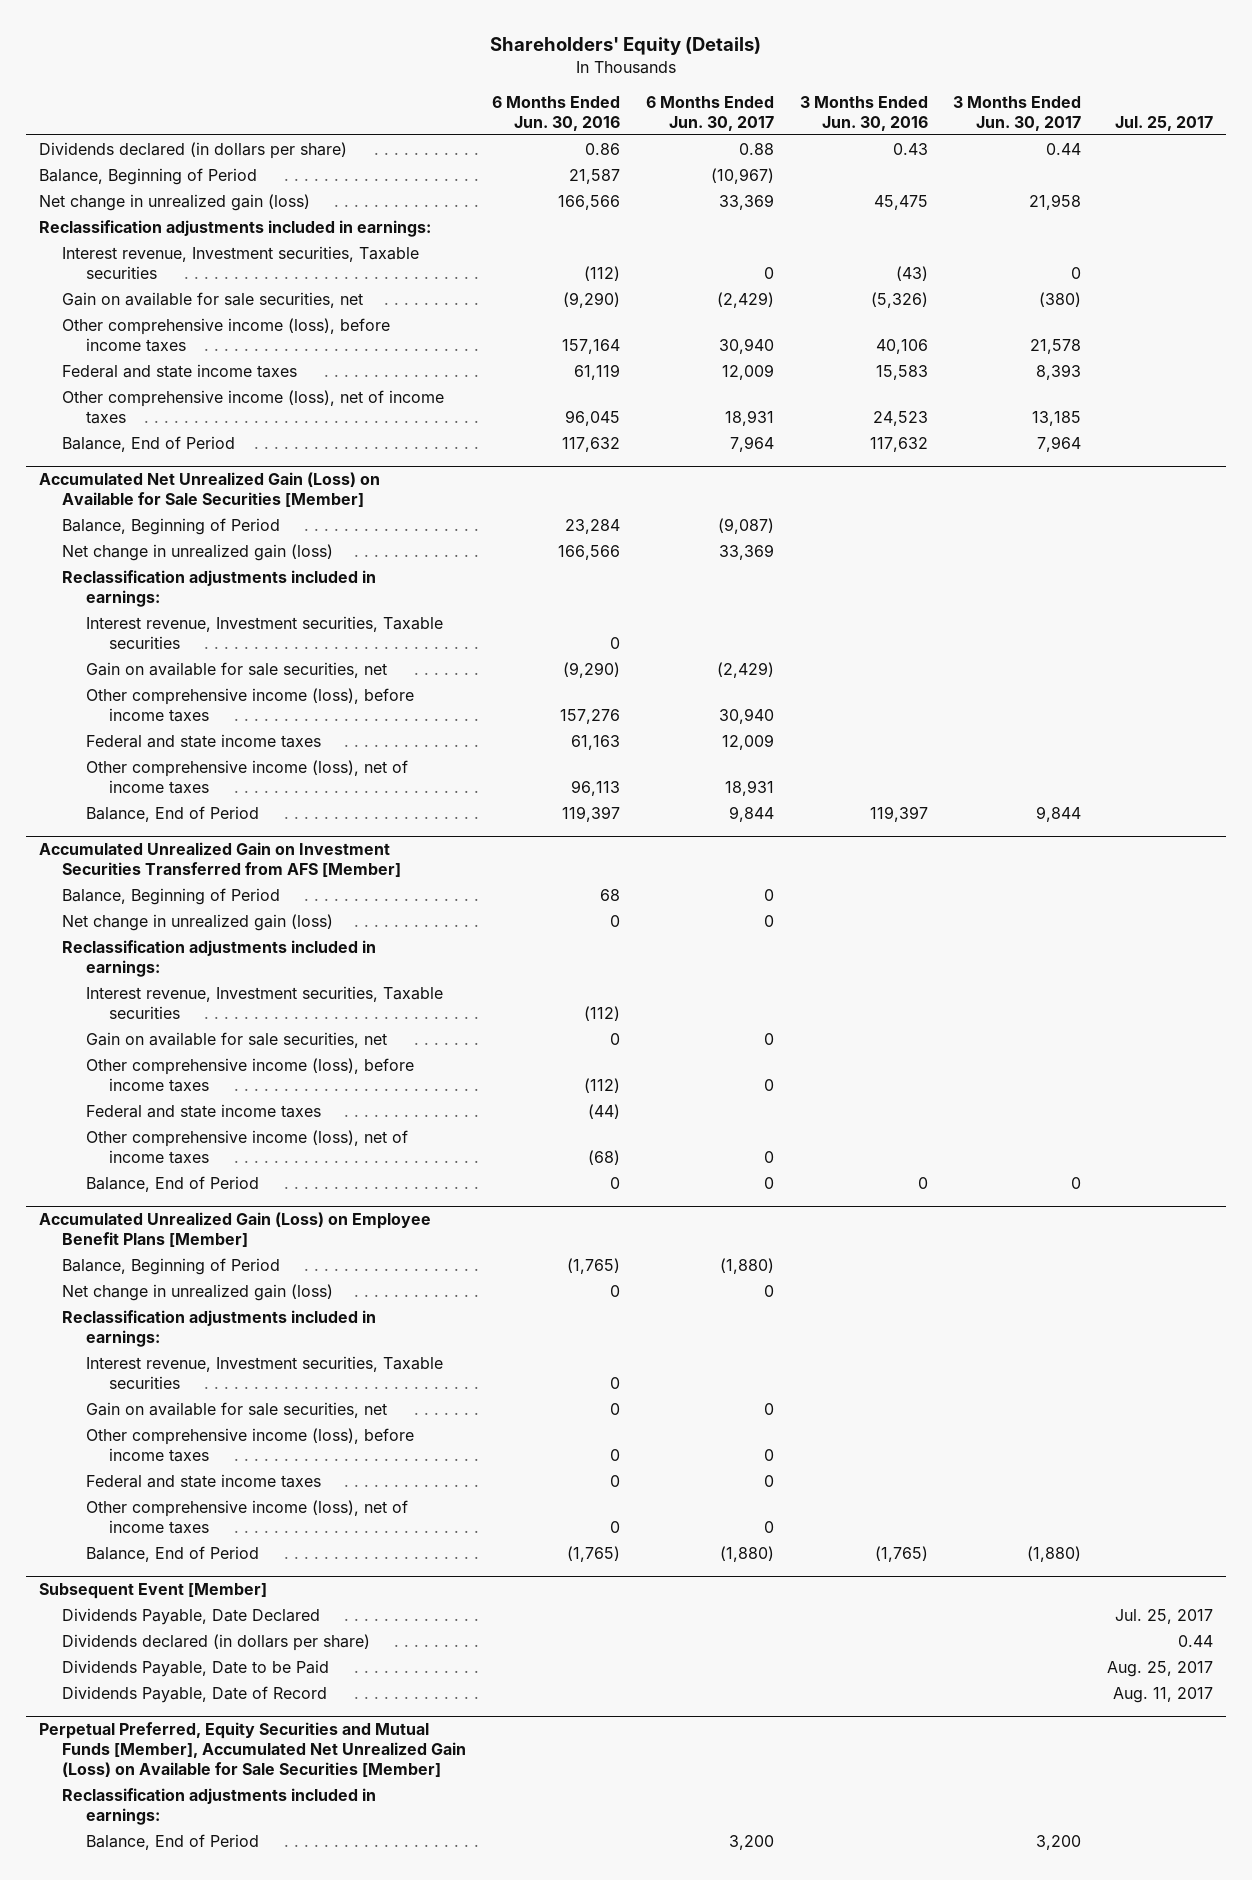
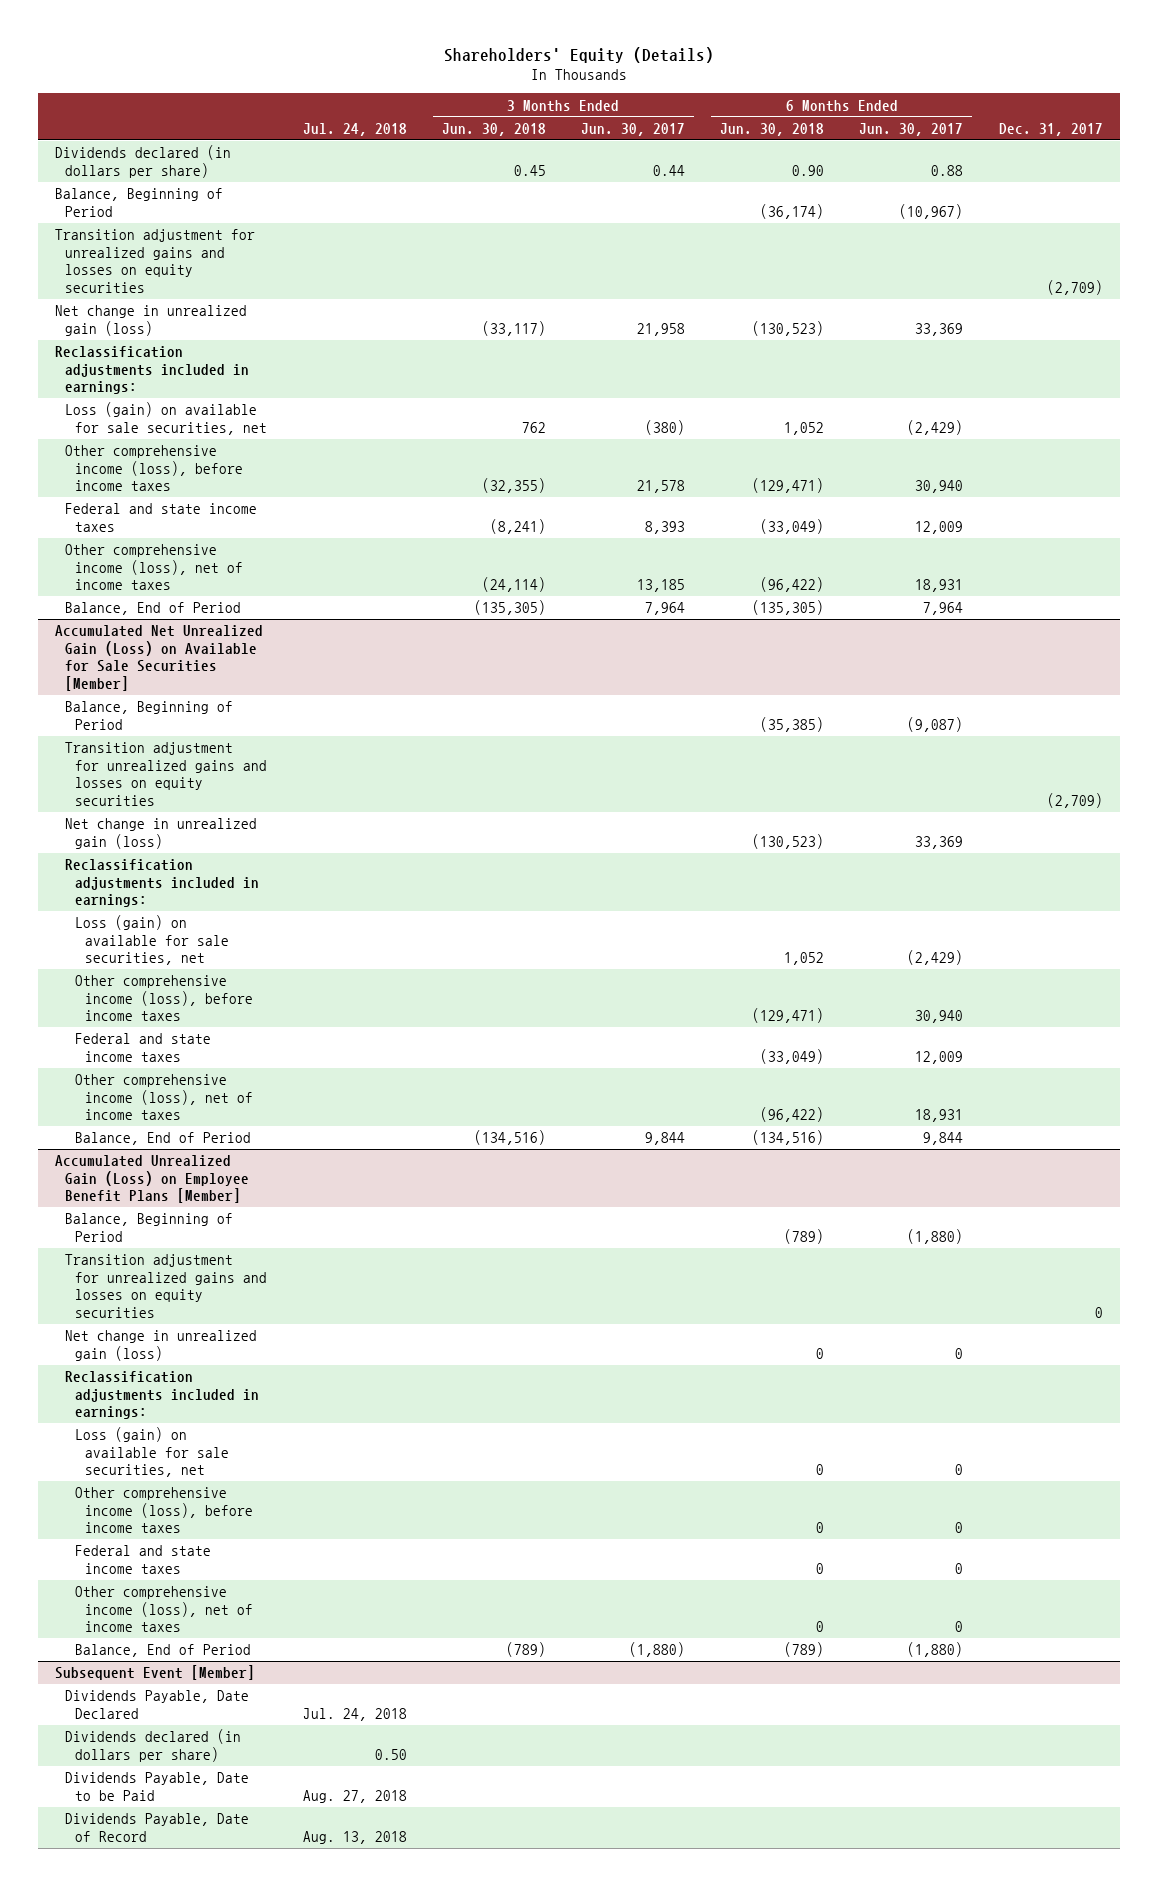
[492,95,621,131] 6 Months Ended Jun. 30, 2016 -> none
[799,95,928,131] 3 Months Ended Jun. 30, 2016 -> none
[1114,115,1213,131] Jul. 25, 2017 -> none
none -> [302,122,407,136] Jul. 24, 2018
none -> [441,122,546,136] Jun. 30, 2018
none -> [720,122,825,136] Jun. 30, 2018
none -> [998,122,1103,136] Dec. 31, 2017
none -> [55,229,256,294] Transition adjustment for unrealized gains and losses on equity securities
[62,245,420,279] Interest revenue, Investment securities, Taxable securities -> none
[62,291,364,308] Gain on available for sale securities, net -> [65,402,268,435] Loss (gain) on available for sale securities, net
none -> [65,742,268,807] Transition adjustment for unrealized gains and losses on equity securities
[85,615,443,649] Interest revenue, Investment securities, Taxable securities -> none
[85,661,387,678] Gain on available for sale securities, net -> [75,915,230,966] Loss (gain) on available for sale securities, net
[38,841,402,877] Accumulated Unrealized Gain on Investment Securities Transferred from AFS [Member] -> none
[62,887,281,905] Balance, Beginning of Period -> none
[62,913,334,931] Net change in unrealized gain (loss) -> none
[62,939,377,977] Reclassification adjustments included in earnings: -> none
[85,985,443,1019] Interest revenue, Investment securities, Taxable securities -> none
[85,1031,387,1048] Gain on available for sale securities, net -> none
[85,1057,414,1092] Other comprehensive income (loss), before income taxes -> none
[85,1103,321,1118] Federal and state income taxes -> none
[85,1129,408,1164] Other comprehensive income (loss), net of income taxes -> none
[85,1175,259,1192] Balance, End of Period -> none
none -> [65,1254,268,1319] Transition adjustment for unrealized gains and losses on equity securities
[85,1355,443,1389] Interest revenue, Investment securities, Taxable securities -> none
[85,1401,387,1418] Gain on available for sale securities, net -> [75,1427,230,1478] Loss (gain) on available for sale securities, net
[38,1721,467,1778] Perpetual Preferred, Equity Securities and Mutual Funds [Member], Accumulated Net Unrealized Gain (Loss) on Available for Sale Securities [Member] -> none
[62,1787,377,1825] Reclassification adjustments included in earnings: -> none
[85,1833,259,1850] Balance, End of Period -> none

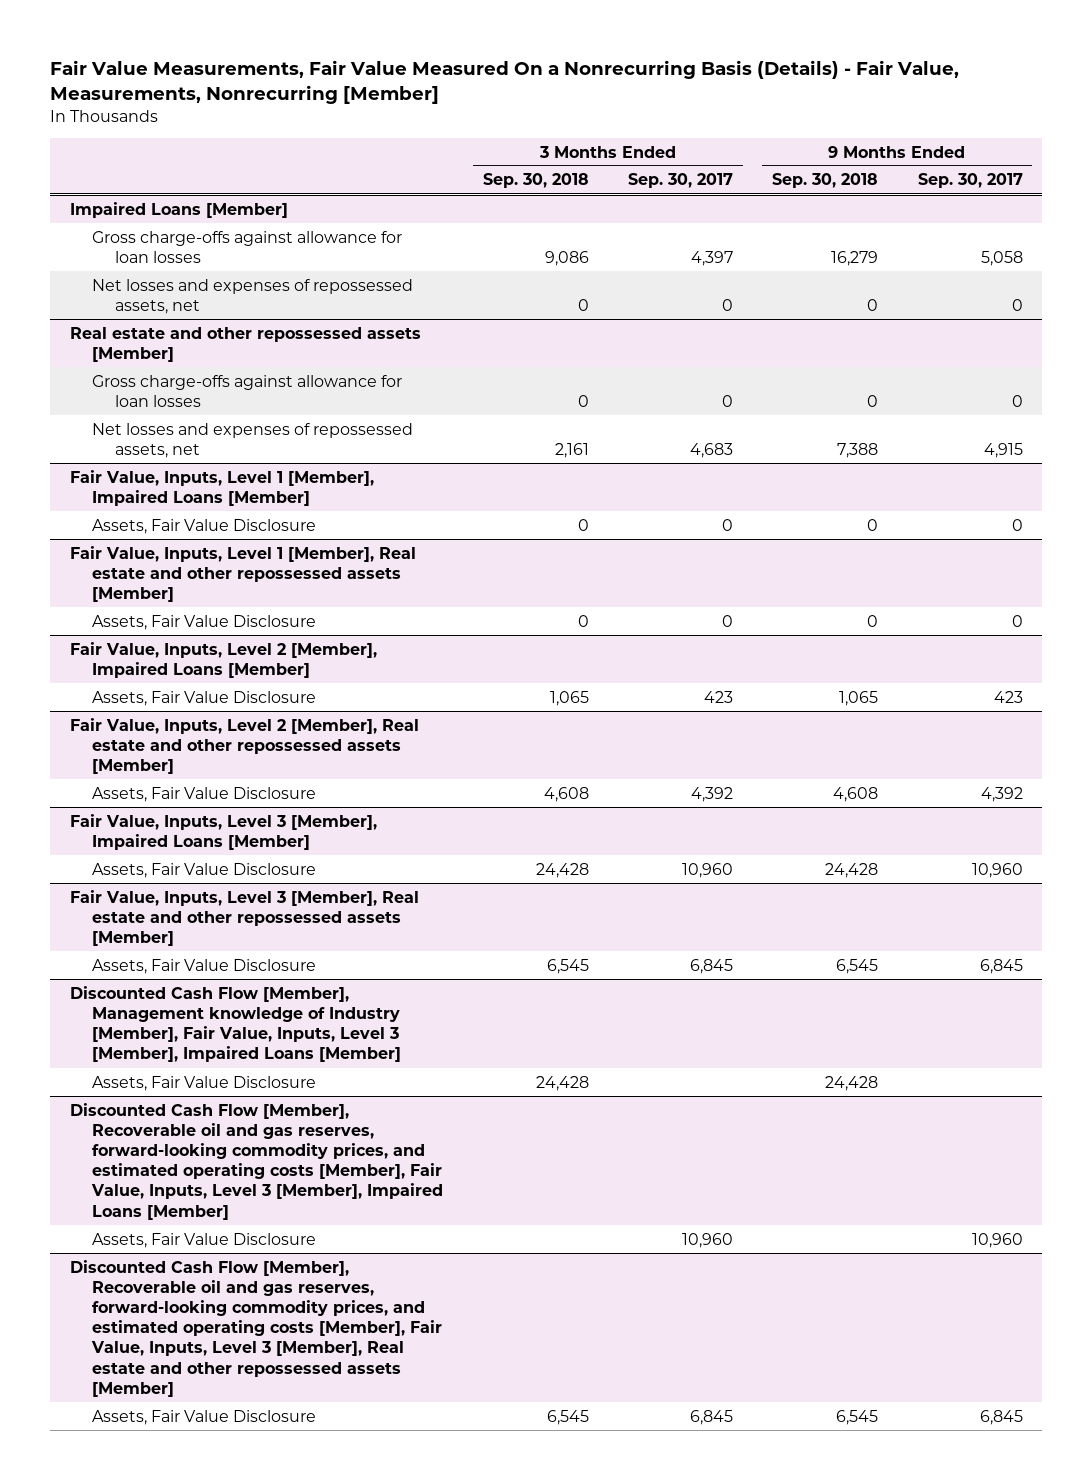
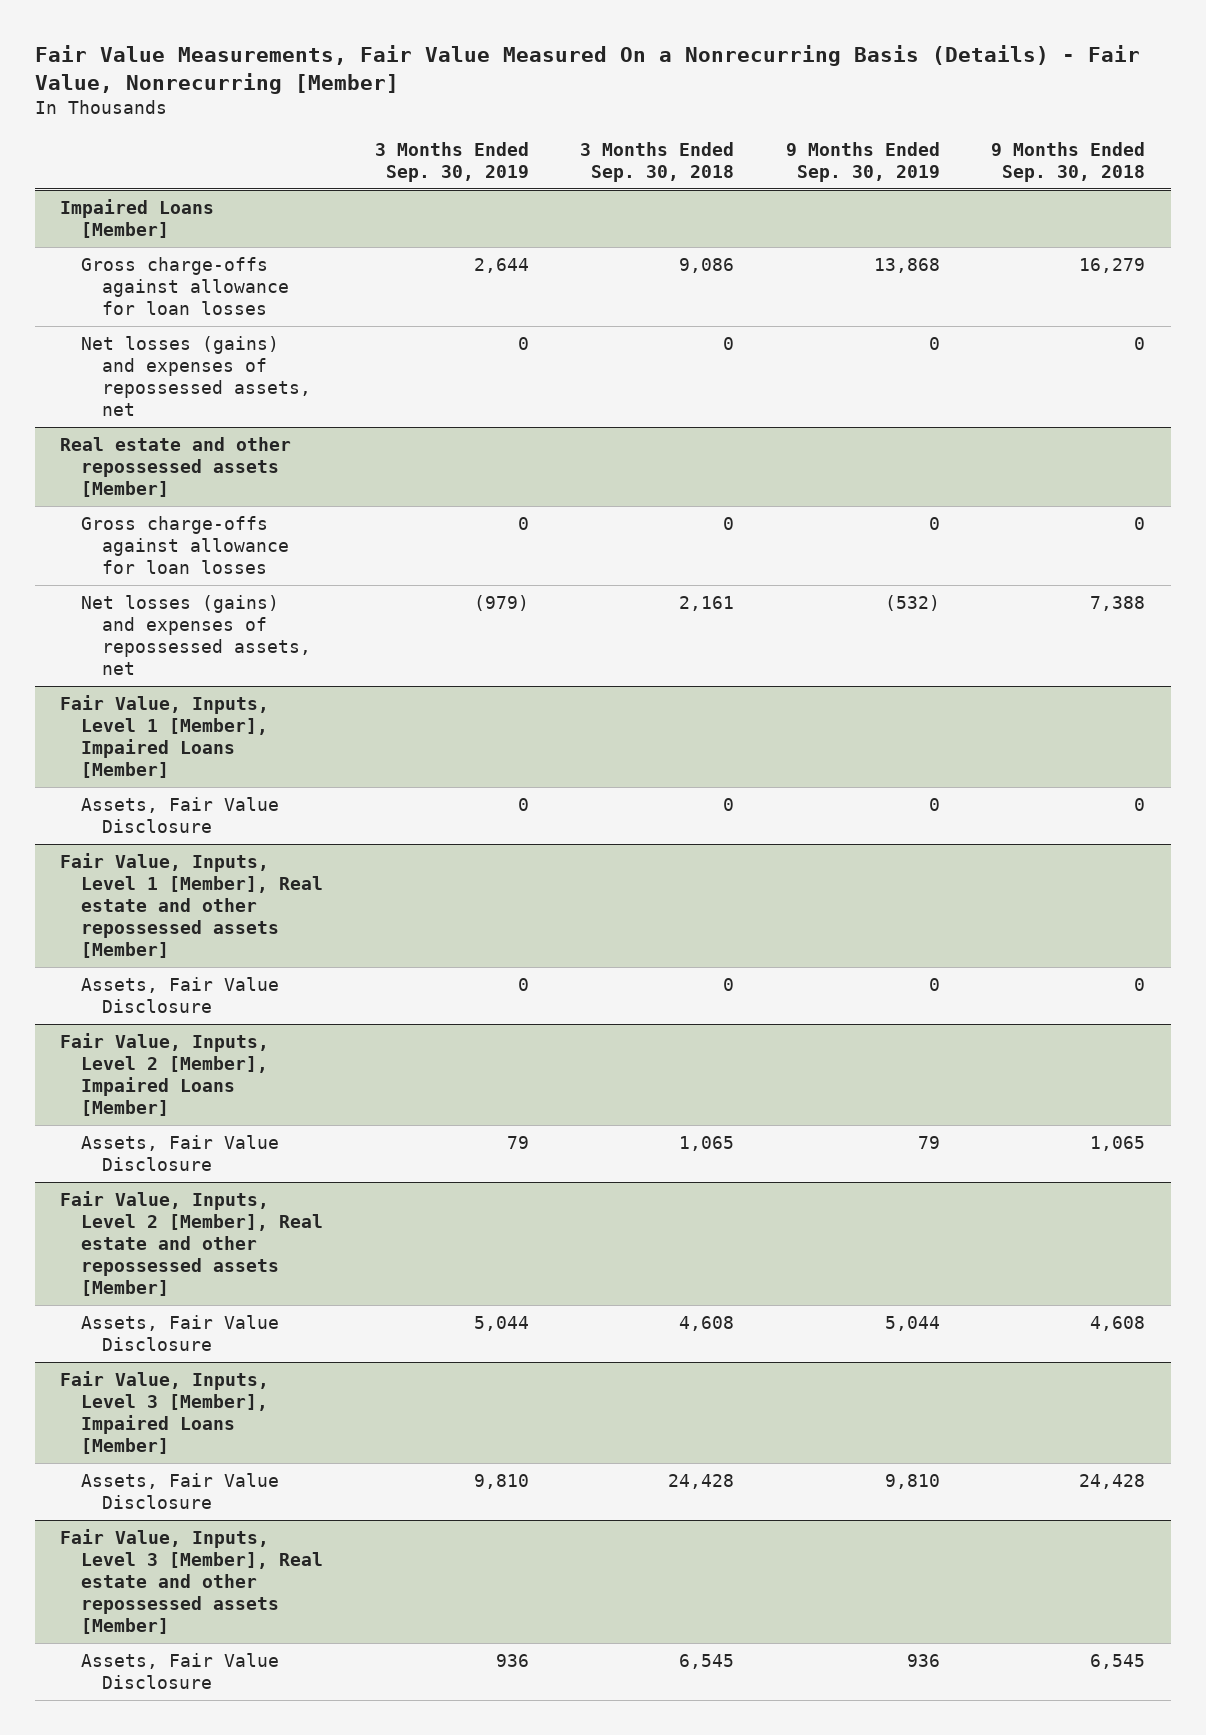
[49,59,959,104] Fair Value Measurements, Fair Value Measured On a Nonrecurring Basis (Details) - Fair Value, Measurements, Nonrecurring [Member] -> [34,45,1140,94] Fair Value Measurements, Fair Value Measured On a Nonrecurring Basis (Details) - Fair Value, Nonrecurring [Member]
[627,173,733,189] Sep. 30, 2017 -> none
[917,173,1023,189] Sep. 30, 2017 -> none
none -> [374,141,529,182] 3 Months Ended Sep. 30, 2019
none -> [785,141,940,182] 9 Months Ended Sep. 30, 2019
[92,278,414,314] Net losses and expenses of repossessed assets, net -> [81,336,312,417] Net losses (gains) and expenses of repossessed assets, net
[92,422,414,458] Net losses and expenses of repossessed assets, net -> [81,595,312,676] Net losses (gains) and expenses of repossessed assets, net
[69,985,402,1063] Discounted Cash Flow [Member], Management knowledge of Industry [Member], Fair Value, Inputs, Level 3 [Member], Impaired Loans [Member] -> none
[92,1075,317,1091] Assets, Fair Value Disclosure -> none
[69,1102,444,1220] Discounted Cash Flow [Member], Recoverable oil and gas reserves, forward-looking commodity prices, and estimated operating costs [Member], Fair Value, Inputs, Level 3 [Member], Impaired Loans [Member] -> none
[92,1232,317,1248] Assets, Fair Value Disclosure -> none
[69,1259,443,1397] Discounted Cash Flow [Member], Recoverable oil and gas reserves, forward-looking commodity prices, and estimated operating costs [Member], Fair Value, Inputs, Level 3 [Member], Real estate and other repossessed assets [Member] -> none
[92,1409,317,1425] Assets, Fair Value Disclosure -> none

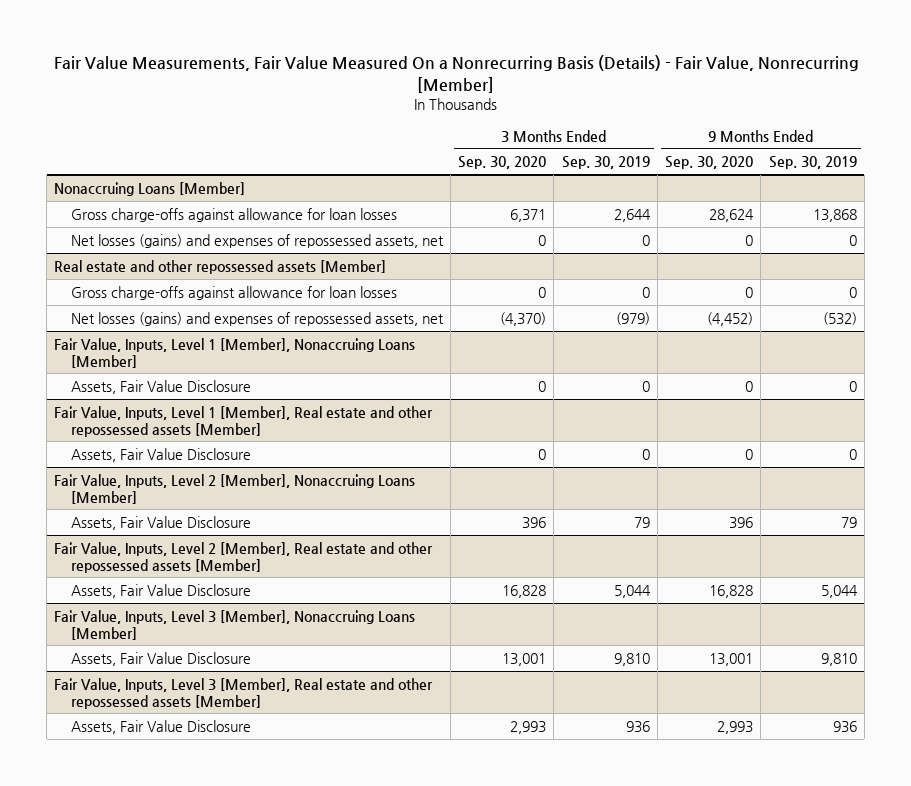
[580,141,735,182] 3 Months Ended Sep. 30, 2018 -> none
[991,141,1146,182] 9 Months Ended Sep. 30, 2018 -> none
none -> [458,156,547,170] Sep. 30, 2020
none -> [665,156,754,170] Sep. 30, 2020
[60,199,215,239] Impaired Loans [Member] -> [54,181,246,196] Nonaccruing Loans [Member]
[60,695,270,779] Fair Value, Inputs, Level 1 [Member], Impaired Loans [Member] -> [54,337,416,368] Fair Value, Inputs, Level 1 [Member], Nonaccruing Loans [Member]
[60,1033,270,1117] Fair Value, Inputs, Level 2 [Member], Impaired Loans [Member] -> [54,473,416,504] Fair Value, Inputs, Level 2 [Member], Nonaccruing Loans [Member]
[60,1371,270,1455] Fair Value, Inputs, Level 3 [Member], Impaired Loans [Member] -> [54,609,416,640] Fair Value, Inputs, Level 3 [Member], Nonaccruing Loans [Member]

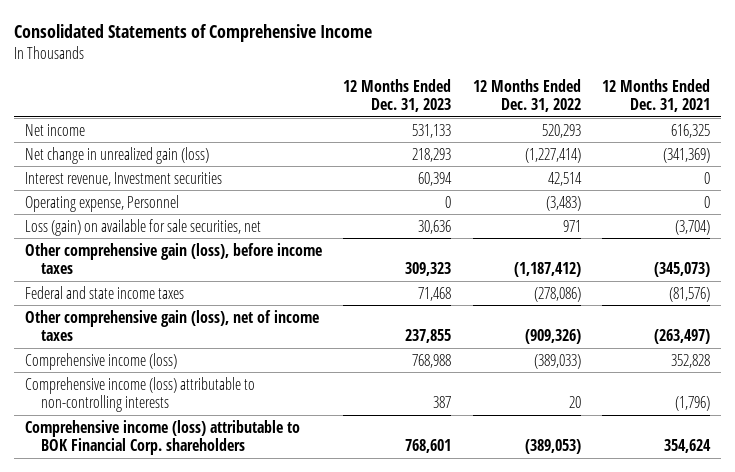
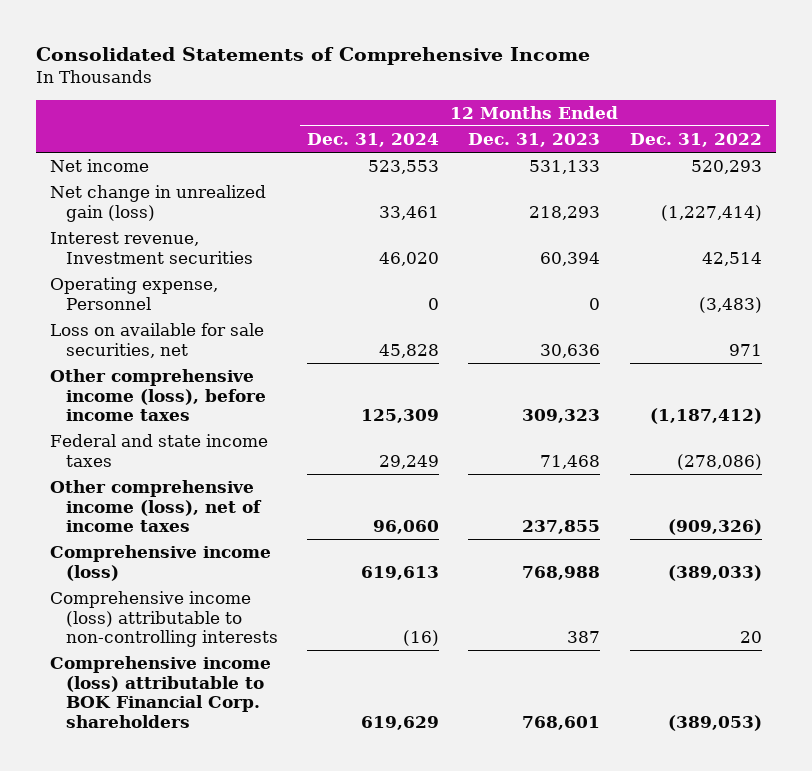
[602,78,711,113] 12 Months Ended Dec. 31, 2021 -> none
none -> [307,132,440,147] Dec. 31, 2024
[24,218,261,236] Loss (gain) on available for sale securities, net -> [50,323,265,358] Loss on available for sale securities, net
[24,242,322,275] Other comprehensive gain (loss), before income taxes -> [50,369,266,422] Other comprehensive income (loss), before income taxes
[24,309,319,342] Other comprehensive gain (loss), net of income taxes -> [50,480,262,533] Other comprehensive income (loss), net of income taxes

